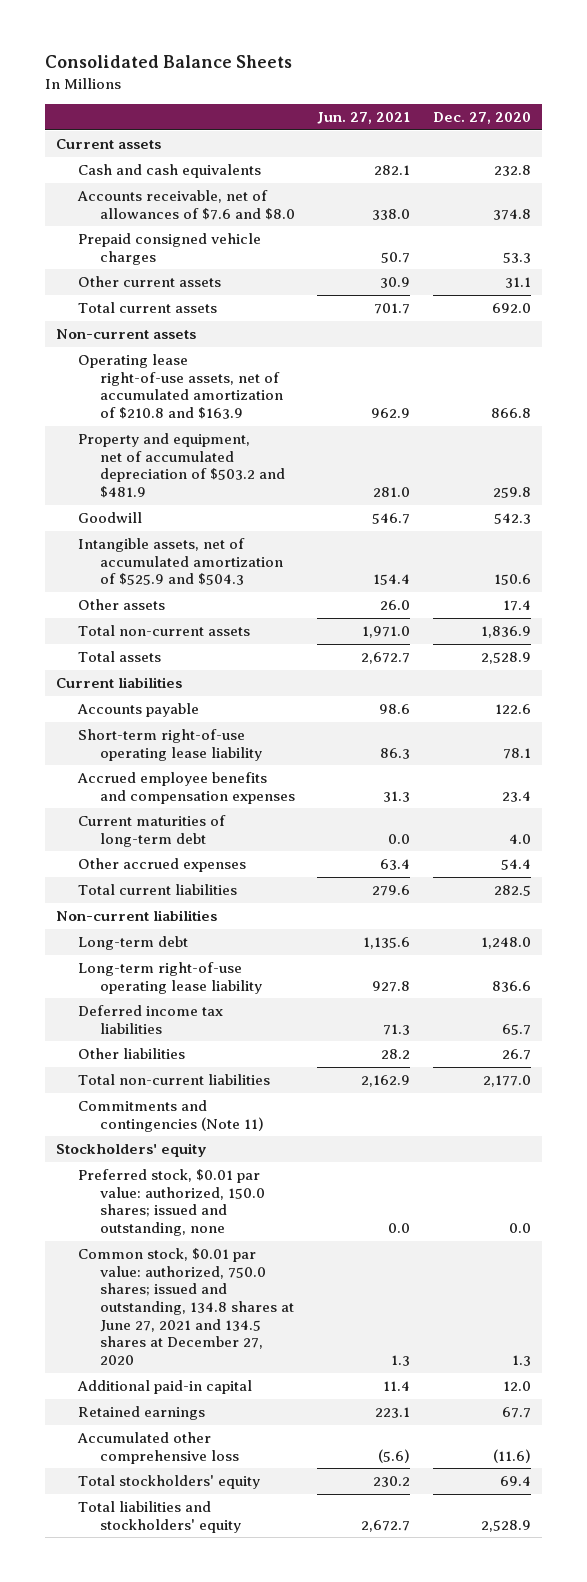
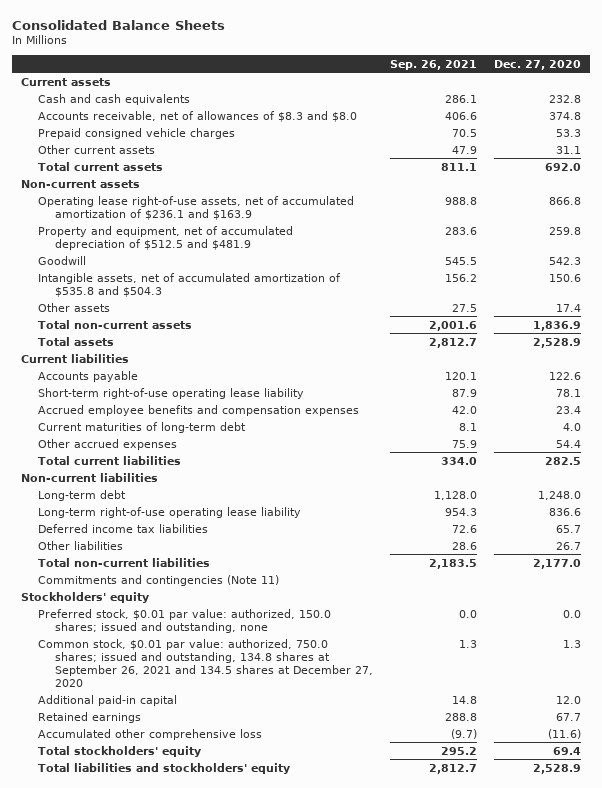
[317,111,411,124] Jun. 27, 2021 -> none
none -> [390,59,478,70] Sep. 26, 2021
[77,190,296,220] Accounts receivable, net of allowances of $7.6 and $8.0 -> [38,110,358,122] Accounts receivable, net of allowances of $8.3 and $8.0
[78,354,284,420] Operating lease right-of-use assets, net of accumulated amortization of $210.8 and $163.9 -> [38,195,355,220] Operating lease right-of-use assets, net of accumulated amortization of $236.1 and $163.9
[78,433,286,499] Property and equipment, net of accumulated depreciation of $503.2 and $481.9 -> [38,225,294,250] Property and equipment, net of accumulated depreciation of $512.5 and $481.9
[78,538,284,586] Intangible assets, net of accumulated amortization of $525.9 and $504.3 -> [38,272,342,297] Intangible assets, net of accumulated amortization of $535.8 and $504.3
[78,1248,295,1365] Common stock, $0.01 par value: authorized, 750.0 shares; issued and outstanding, 134.8 shares at June 27, 2021 and 134.5 shares at December 27, 2020 -> [38,638,374,687] Common stock, $0.01 par value: authorized, 750.0 shares; issued and outstanding, 134.8 shares at September 26, 2021 and 134.5 shares at December 27, 2020

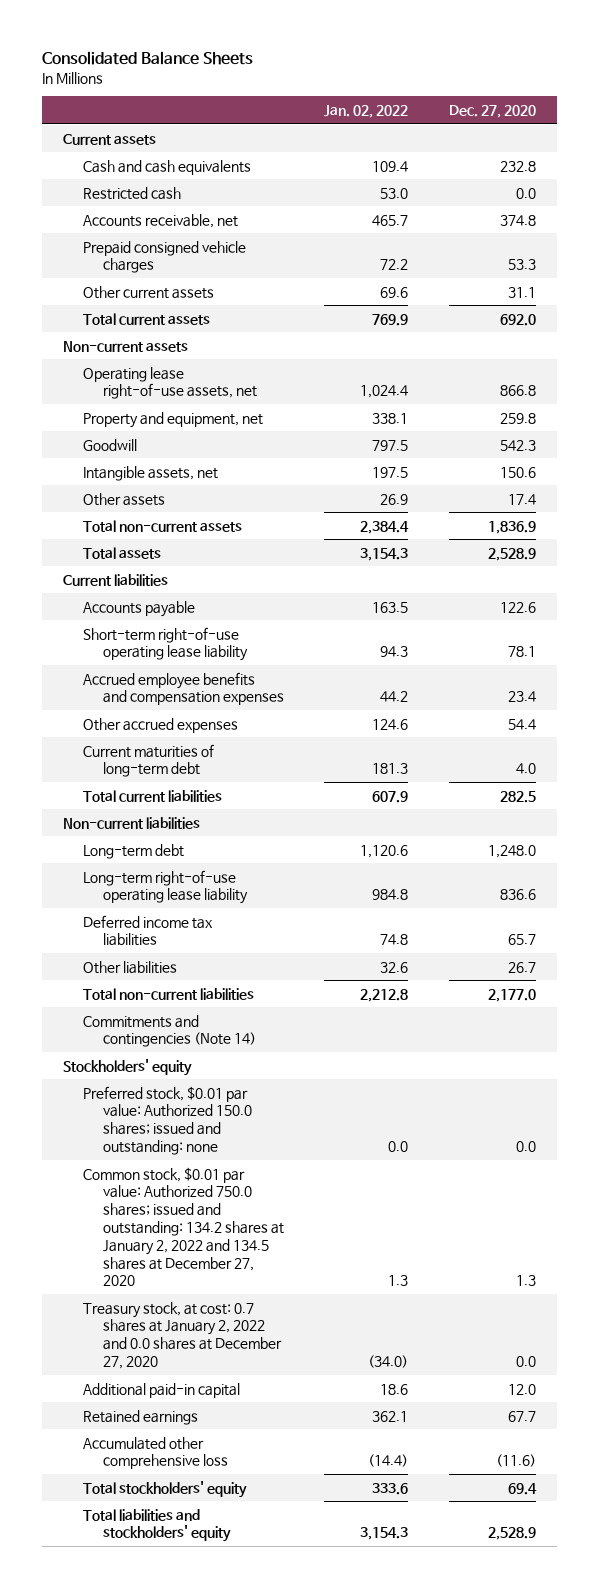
[390,59,478,70] Sep. 26, 2021 -> none
none -> [324,105,409,119] Jan. 02, 2022
none -> [82,186,181,200] Restricted cash
[38,110,358,122] Accounts receivable, net of allowances of $8.3 and $8.0 -> [82,213,238,228] Accounts receivable, net
[38,195,355,220] Operating lease right-of-use assets, net of accumulated amortization of $236.1 and $163.9 -> [82,366,257,400] Operating lease right-of-use assets, net
[38,225,294,250] Property and equipment, net of accumulated depreciation of $512.5 and $481.9 -> [82,411,263,428] Property and equipment, net
[38,272,342,297] Intangible assets, net of accumulated amortization of $535.8 and $504.3 -> [82,465,218,481] Intangible assets, net
[38,421,247,433] Current maturities of long-term debt -> [82,743,214,778] Current maturities of long-term debt
[38,574,280,586] Commitments and contingencies (Note 11) -> [82,1014,256,1048] Commitments and contingencies (Note 14)
[38,608,332,633] Preferred stock, $0.01 par value: authorized, 150.0 shares; issued and outstanding, none -> [82,1085,252,1156] Preferred stock, $0.01 par value: Authorized 150.0 shares; issued and outstanding: none
[38,638,374,687] Common stock, $0.01 par value: authorized, 750.0 shares; issued and outstanding, 134.8 shares at September 26, 2021 and 134.5 shares at December 27, 2020 -> [82,1166,284,1287] Common stock, $0.01 par value: Authorized 750.0 shares; issued and outstanding: 134.2 shares at January 2, 2022 and 134.5 shares at December 27, 2020
none -> [82,1301,282,1370] Treasury stock, at cost: 0.7 shares at January 2, 2022 and 0.0 shares at December 27, 2020

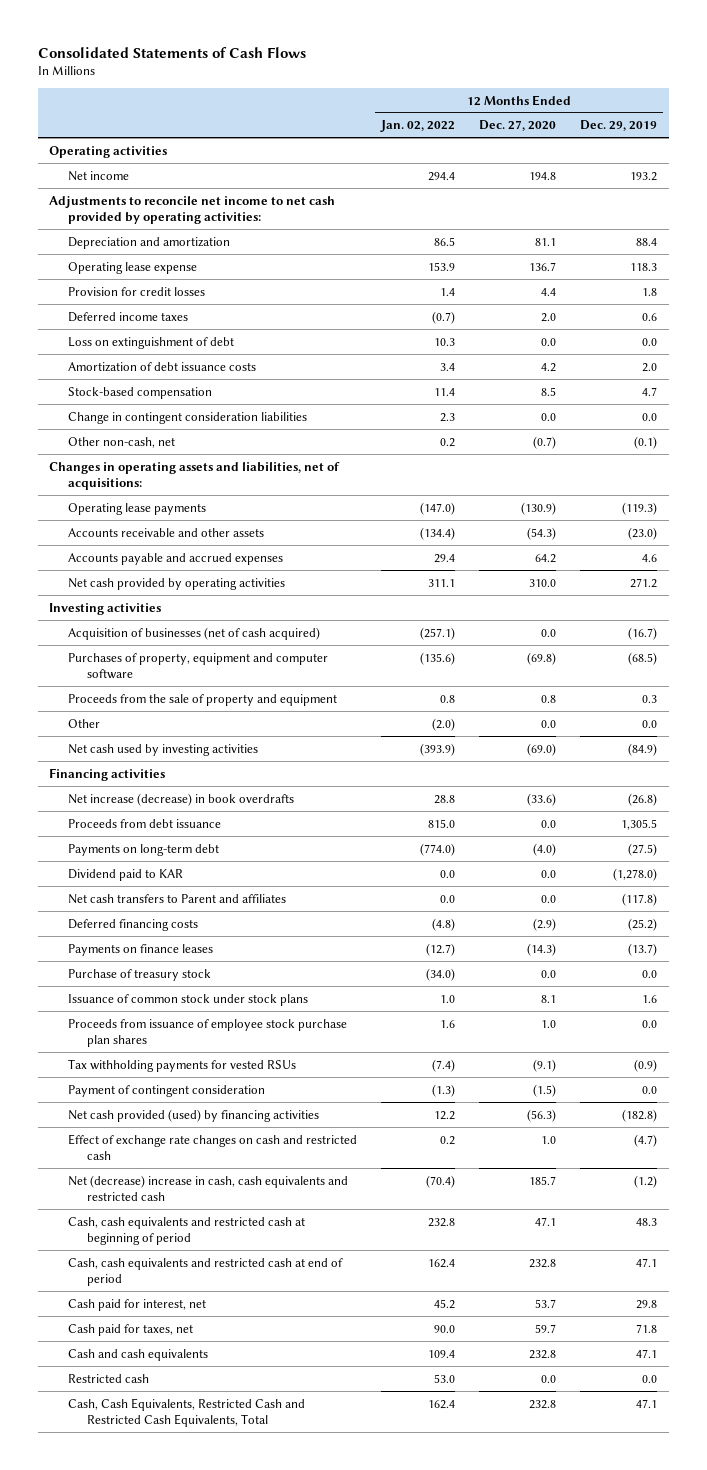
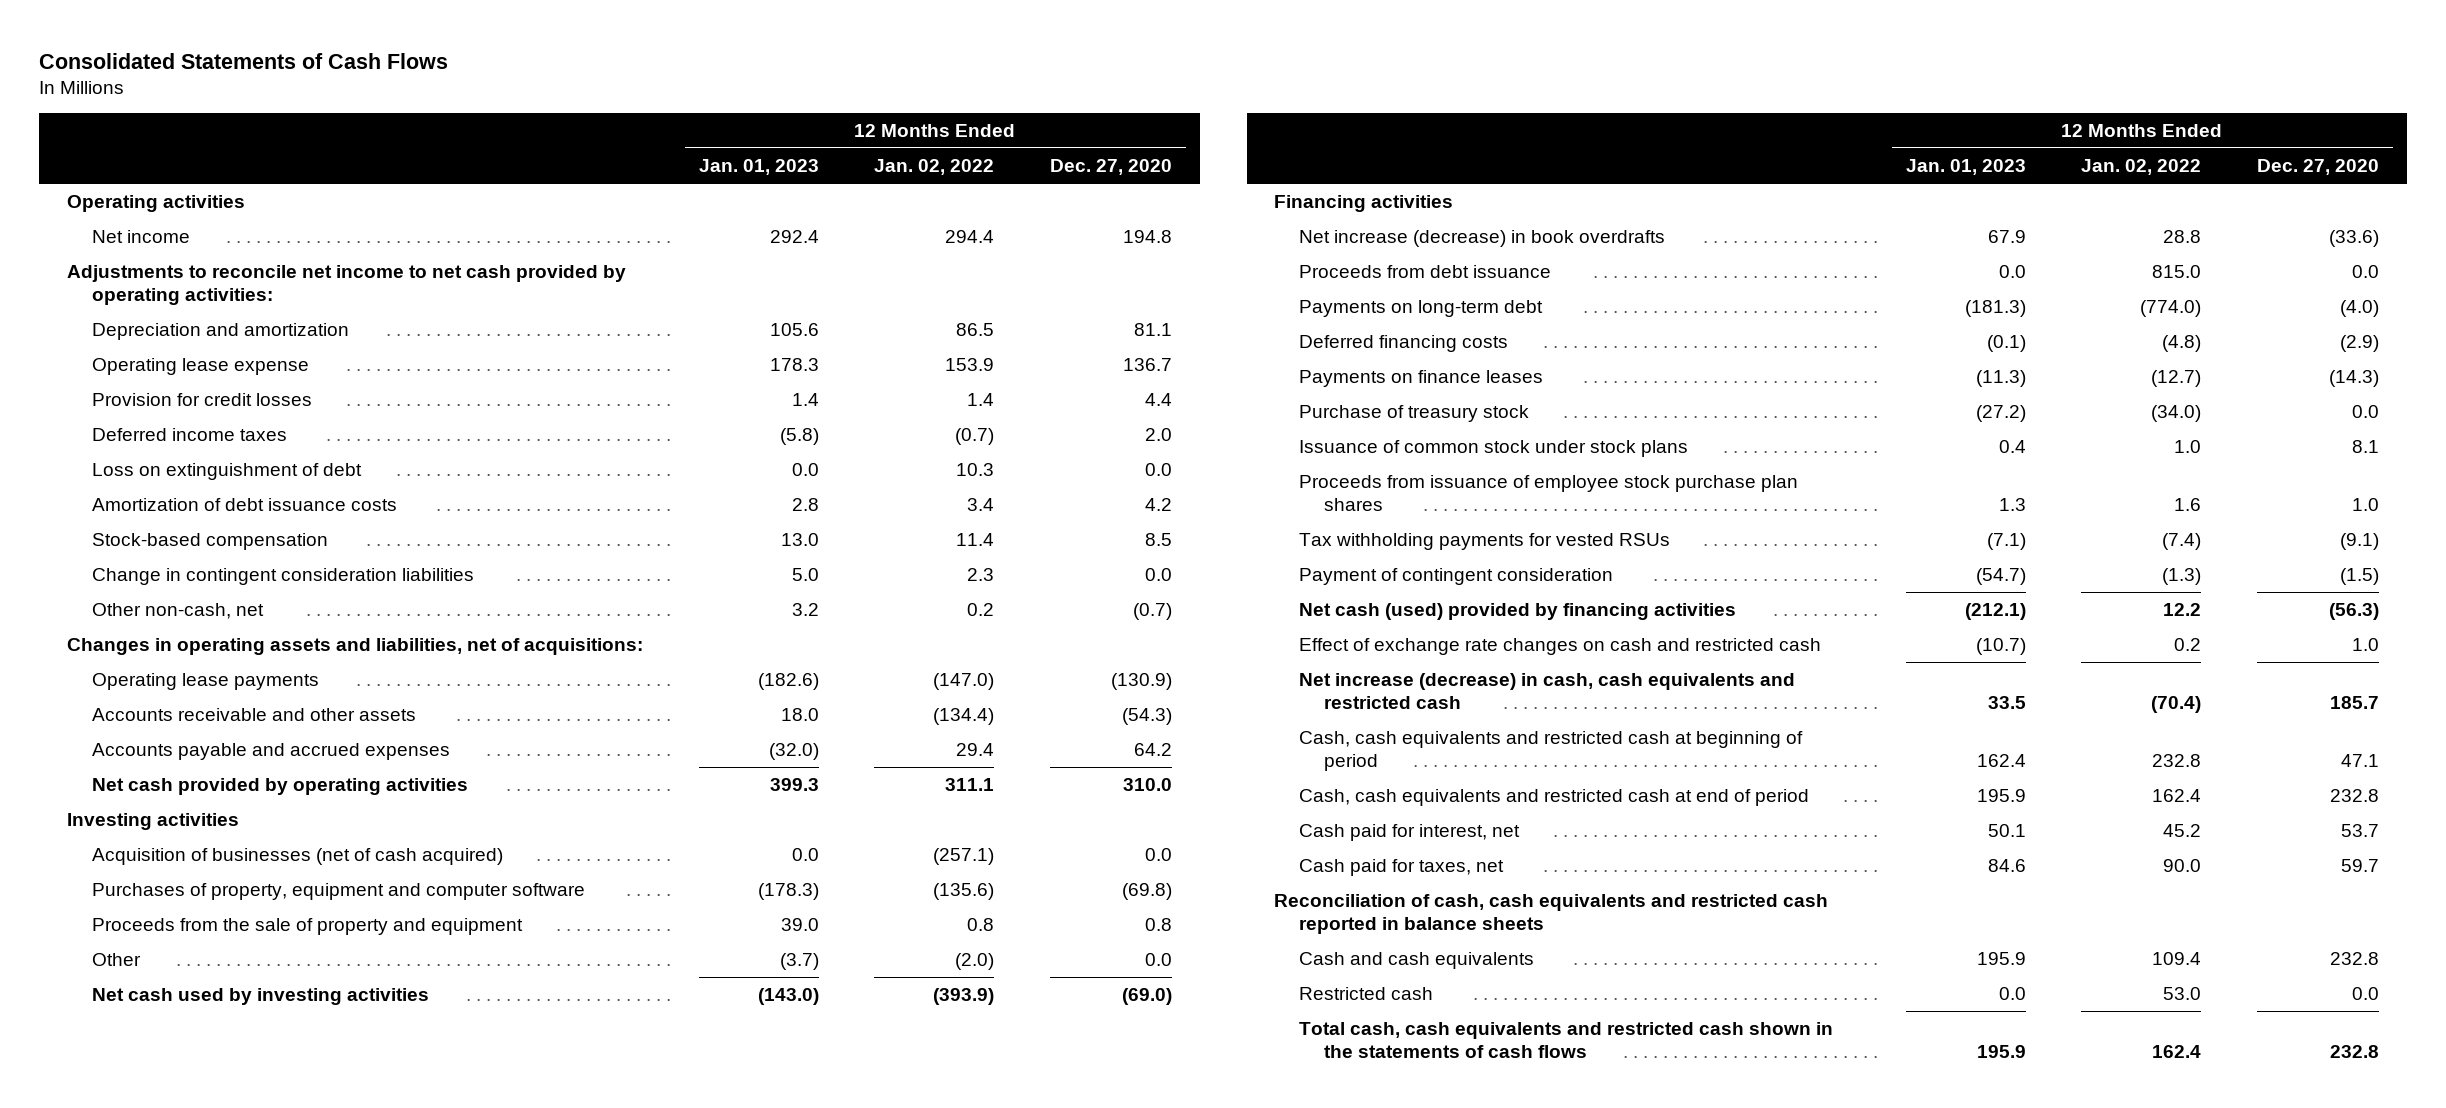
[580,120,658,132] Dec. 29, 2019 -> none
none -> [698,158,819,175] Jan. 01, 2023
[68,868,184,881] Dividend paid to KAR -> none
[68,893,287,904] Net cash transfers to Parent and affiliates -> none
[68,1108,320,1122] Net cash provided (used) by financing activities -> [1299,603,1737,621] Net cash (used) provided by financing activities
[68,1174,349,1202] Net (decrease) increase in cash, cash equivalents and restricted cash -> [1299,673,1796,709] Net increase (decrease) in cash, cash equivalents and restricted cash
none -> [1274,894,1829,934] Reconciliation of cash, cash equivalents and restricted cash reported in balance sheets
[68,1397,306,1428] Cash, Cash Equivalents, Restricted Cash and Restricted Cash Equivalents, Total -> [1299,1022,1834,1058] Total cash, cash equivalents and restricted cash shown in the statements of cash flows

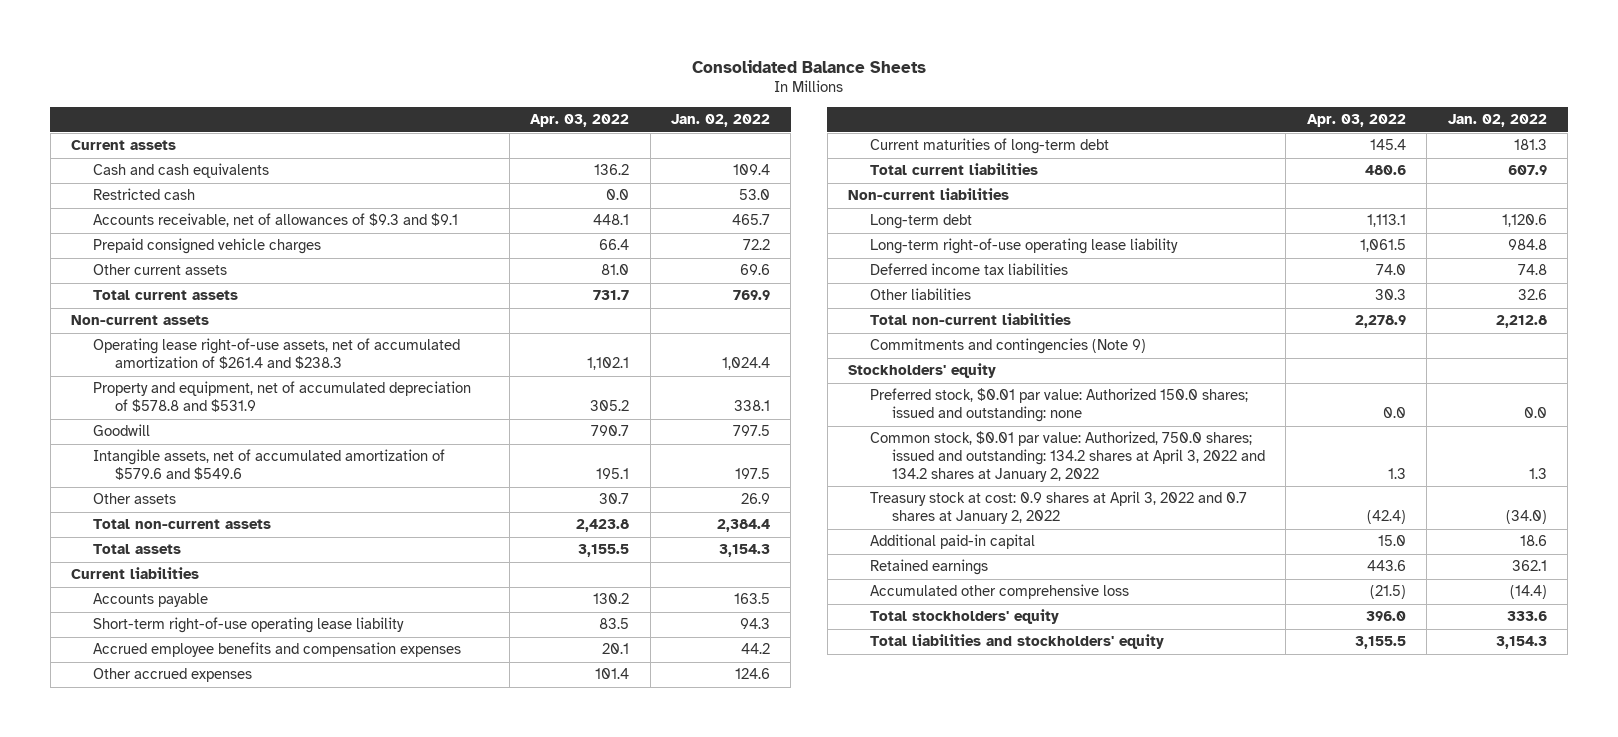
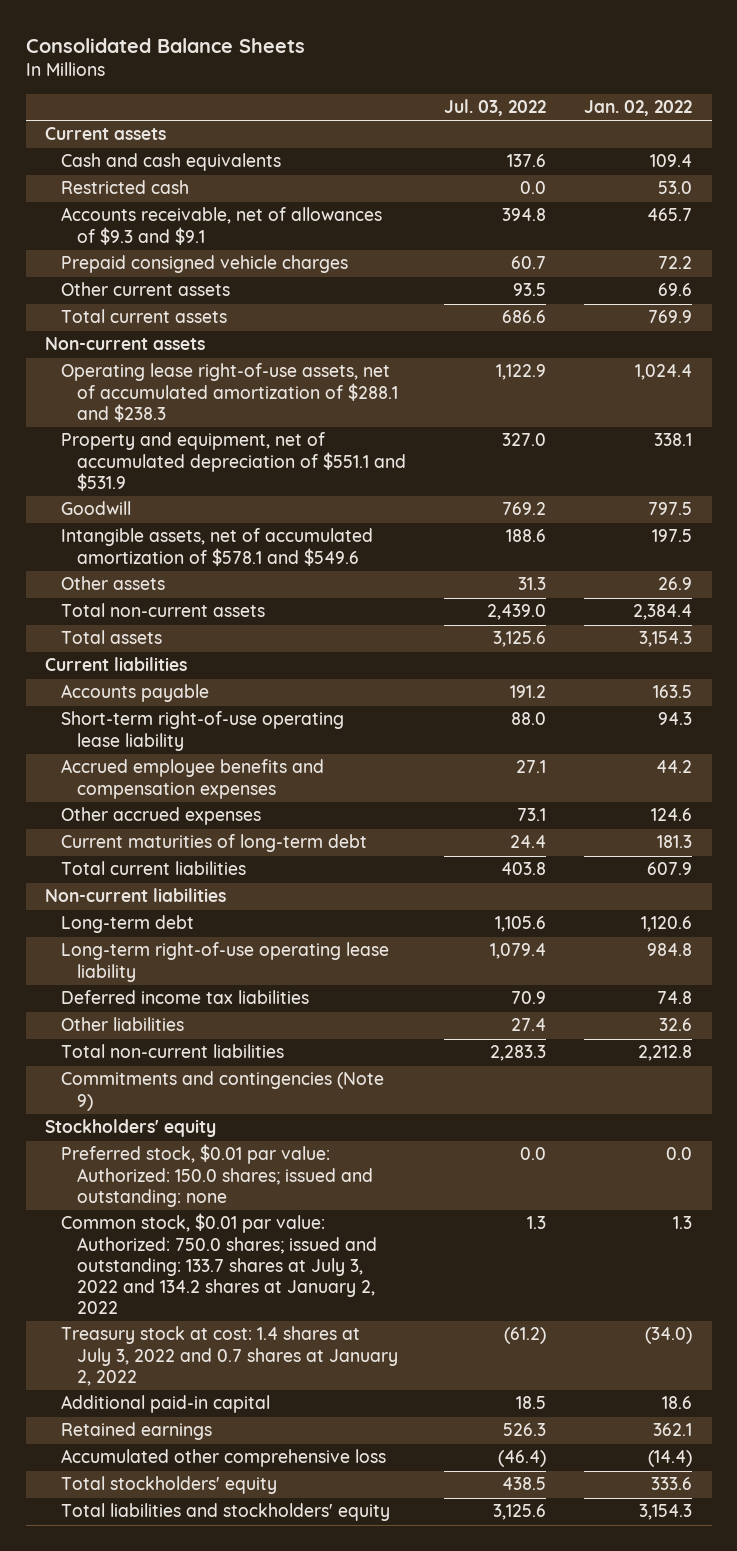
[530,114,630,128] Apr. 03, 2022 -> none
none -> [444,98,547,116] Jul. 03, 2022
[93,338,461,370] Operating lease right-of-use assets, net of accumulated amortization of $261.4 and $238.3 -> [60,363,398,422] Operating lease right-of-use assets, net of accumulated amortization of $288.1 and $238.3
[93,381,472,413] Property and equipment, net of accumulated depreciation of $578.8 and $531.9 -> [60,432,406,491] Property and equipment, net of accumulated depreciation of $551.1 and $531.9
[93,449,446,481] Intangible assets, net of accumulated amortization of $579.6 and $549.6 -> [60,528,373,566] Intangible assets, net of accumulated amortization of $578.1 and $549.6
[869,388,1248,423] Preferred stock, $0.01 par value: Authorized 150.0 shares; issued and outstanding: none -> [60,1144,373,1207] Preferred stock, $0.01 par value: Authorized: 150.0 shares; issued and outstanding: none
[869,431,1265,482] Common stock, $0.01 par value: Authorized, 750.0 shares; issued and outstanding: 134.2 shares at April 3, 2022 and 134.2 shares at January 2, 2022 -> [60,1213,377,1314] Common stock, $0.01 par value: Authorized: 750.0 shares; issued and outstanding: 133.7 shares at July 3, 2022 and 134.2 shares at January 2, 2022
[869,491,1247,525] Treasury stock at cost: 0.9 shares at April 3, 2022 and 0.7 shares at January 2, 2022 -> [60,1326,398,1386] Treasury stock at cost: 1.4 shares at July 3, 2022 and 0.7 shares at January 2, 2022

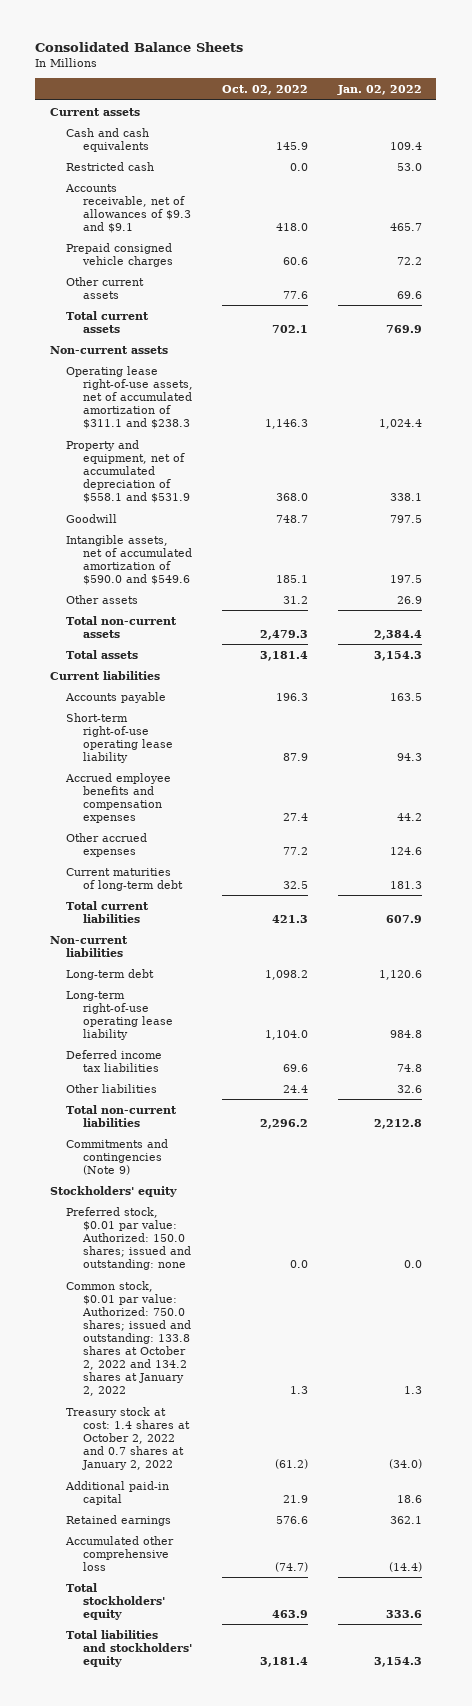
[444,98,547,116] Jul. 03, 2022 -> none
none -> [222,85,309,96] Oct. 02, 2022
[60,363,398,422] Operating lease right-of-use assets, net of accumulated amortization of $288.1 and $238.3 -> [66,365,193,429] Operating lease right-of-use assets, net of accumulated amortization of $311.1 and $238.3
[60,432,406,491] Property and equipment, net of accumulated depreciation of $551.1 and $531.9 -> [66,439,190,503] Property and equipment, net of accumulated depreciation of $558.1 and $531.9
[60,528,373,566] Intangible assets, net of accumulated amortization of $578.1 and $549.6 -> [66,534,192,585] Intangible assets, net of accumulated amortization of $590.0 and $549.6
[60,1213,377,1314] Common stock, $0.01 par value: Authorized: 750.0 shares; issued and outstanding: 133.7 shares at July 3, 2022 and 134.2 shares at January 2, 2022 -> [66,1280,191,1397] Common stock, $0.01 par value: Authorized: 750.0 shares; issued and outstanding: 133.8 shares at October 2, 2022 and 134.2 shares at January 2, 2022
[60,1326,398,1386] Treasury stock at cost: 1.4 shares at July 3, 2022 and 0.7 shares at January 2, 2022 -> [66,1406,190,1470] Treasury stock at cost: 1.4 shares at October 2, 2022 and 0.7 shares at January 2, 2022

